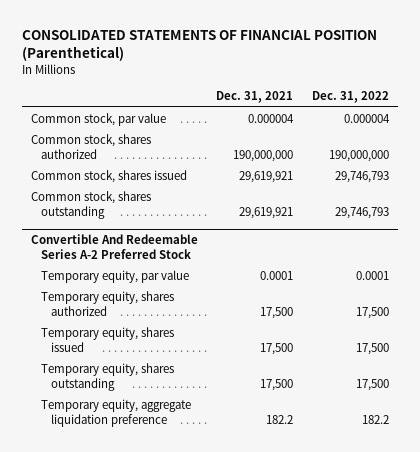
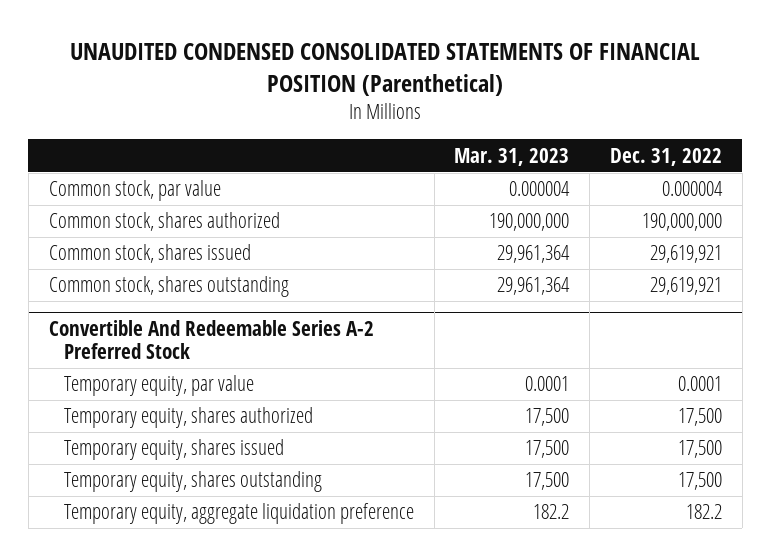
[21,29,377,62] CONSOLIDATED STATEMENTS OF FINANCIAL POSITION (Parenthetical) -> [70,42,701,96] UNAUDITED CONDENSED CONSOLIDATED STATEMENTS OF FINANCIAL POSITION (Parenthetical)
[216,91,294,104] Dec. 31, 2021 -> none
none -> [454,147,570,166] Mar. 31, 2023
[334,170,389,183] 29,746,793 -> [650,245,723,264] 29,619,921
[334,206,389,219] 29,746,793 -> [650,277,723,296] 29,619,921

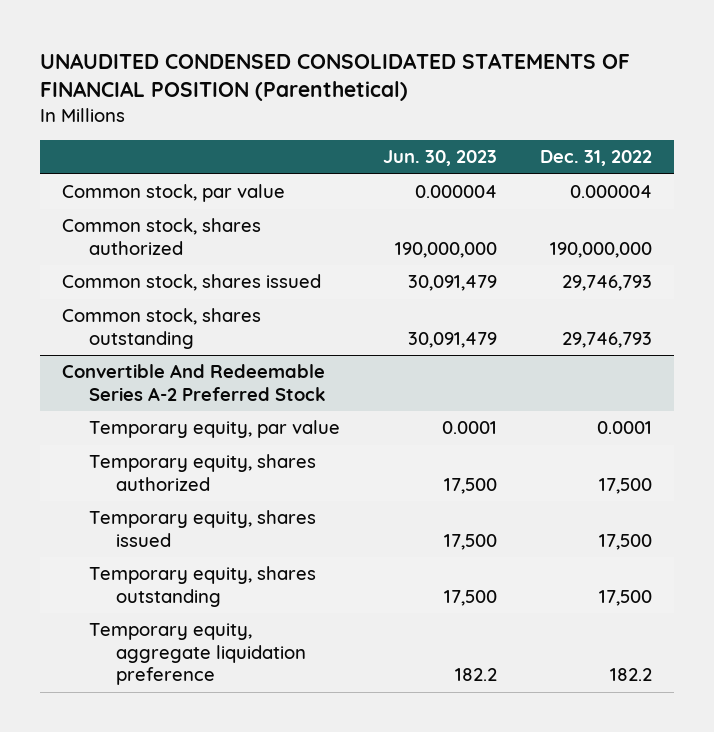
[454,147,570,166] Mar. 31, 2023 -> none
none -> [383,150,498,167] Jun. 30, 2023
[650,245,723,264] 29,619,921 -> [562,275,653,292] 29,746,793
[650,277,723,296] 29,619,921 -> [562,331,653,348] 29,746,793

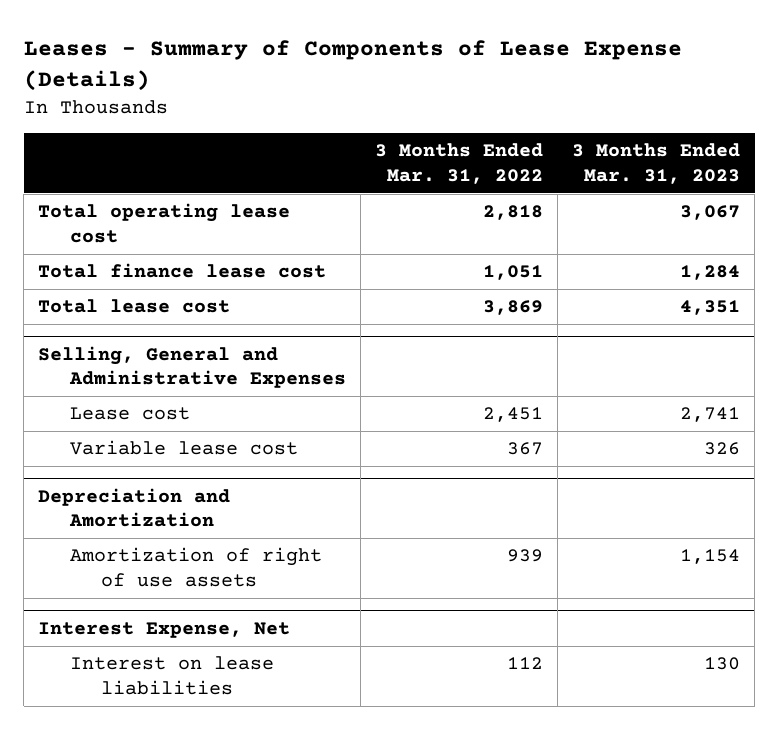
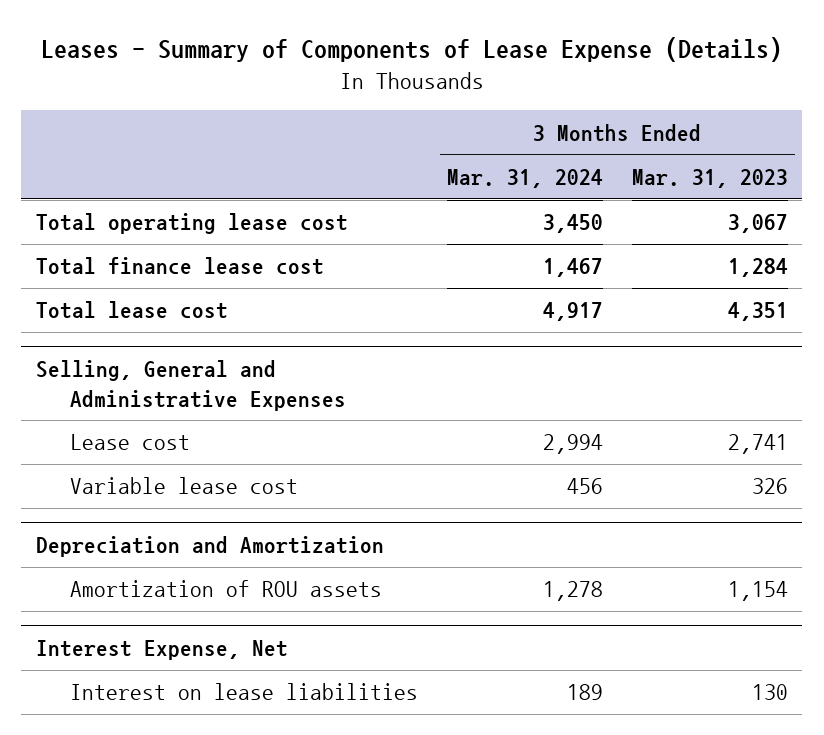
[375,143,544,184] 3 Months Ended Mar. 31, 2022 -> none
none -> [446,168,603,188] Mar. 31, 2024
[69,547,322,587] Amortization of right of use assets -> [69,580,382,598] Amortization of ROU assets

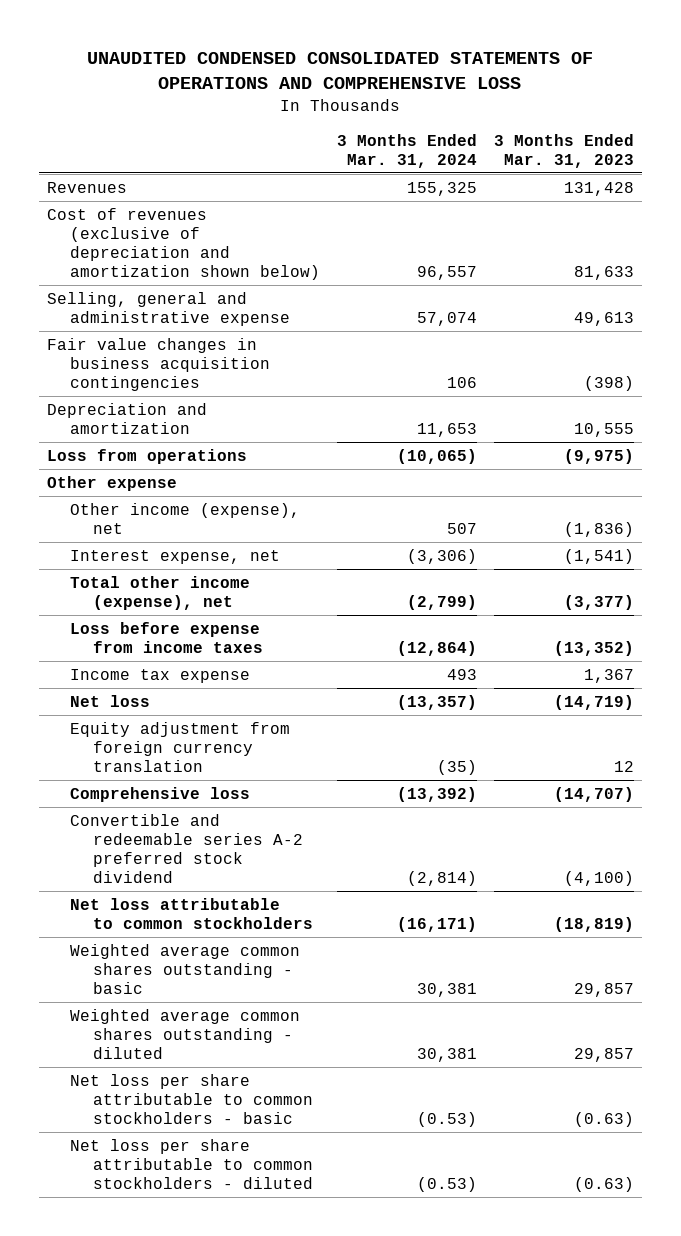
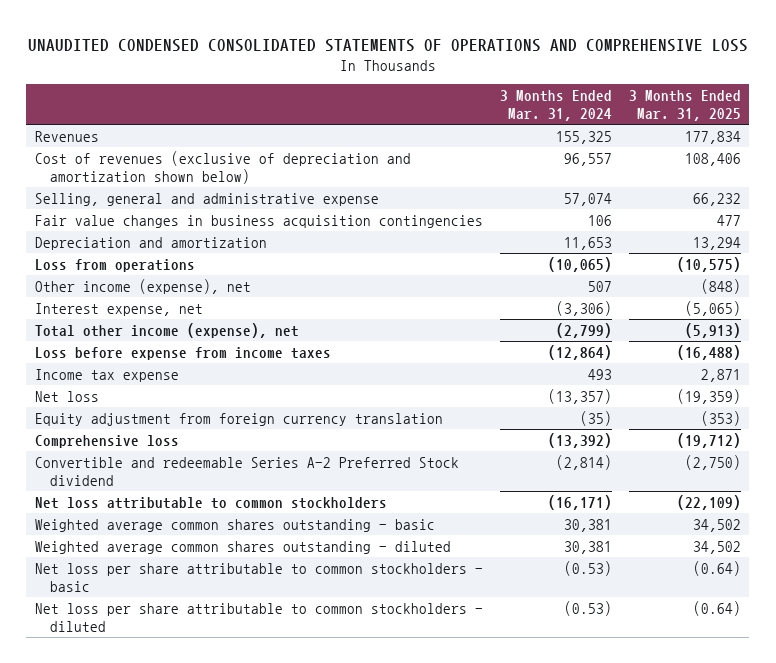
[493,133,634,168] 3 Months Ended Mar. 31, 2023 -> none
none -> [628,90,741,122] 3 Months Ended Mar. 31, 2025
[47,475,178,491] Other expense -> none
[70,813,303,883] Convertible and redeemable series A-2 preferred stock dividend -> [34,456,459,486] Convertible and redeemable Series A-2 Preferred Stock dividend

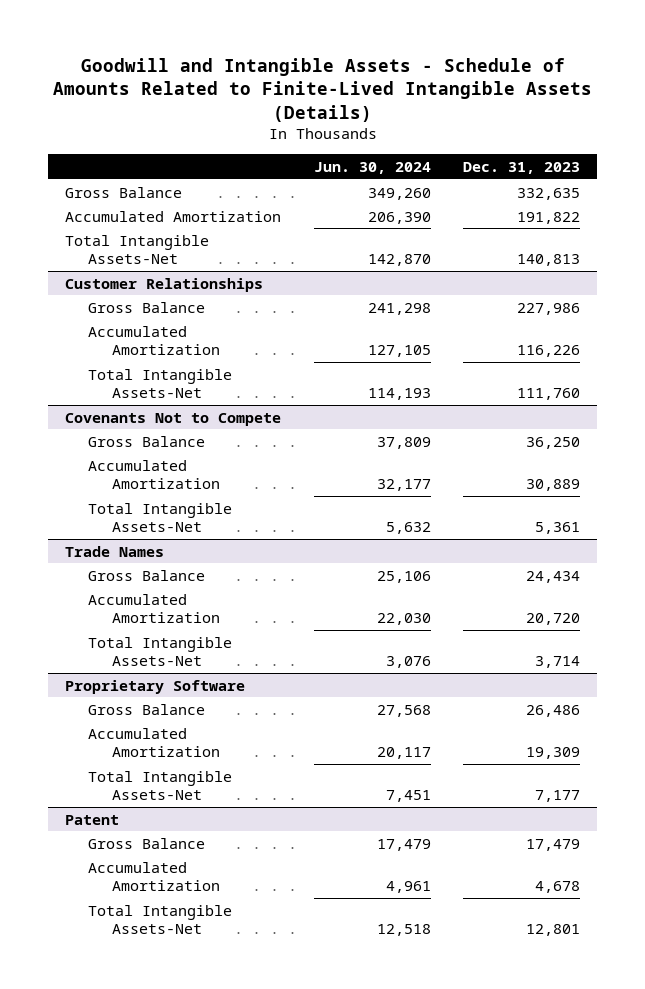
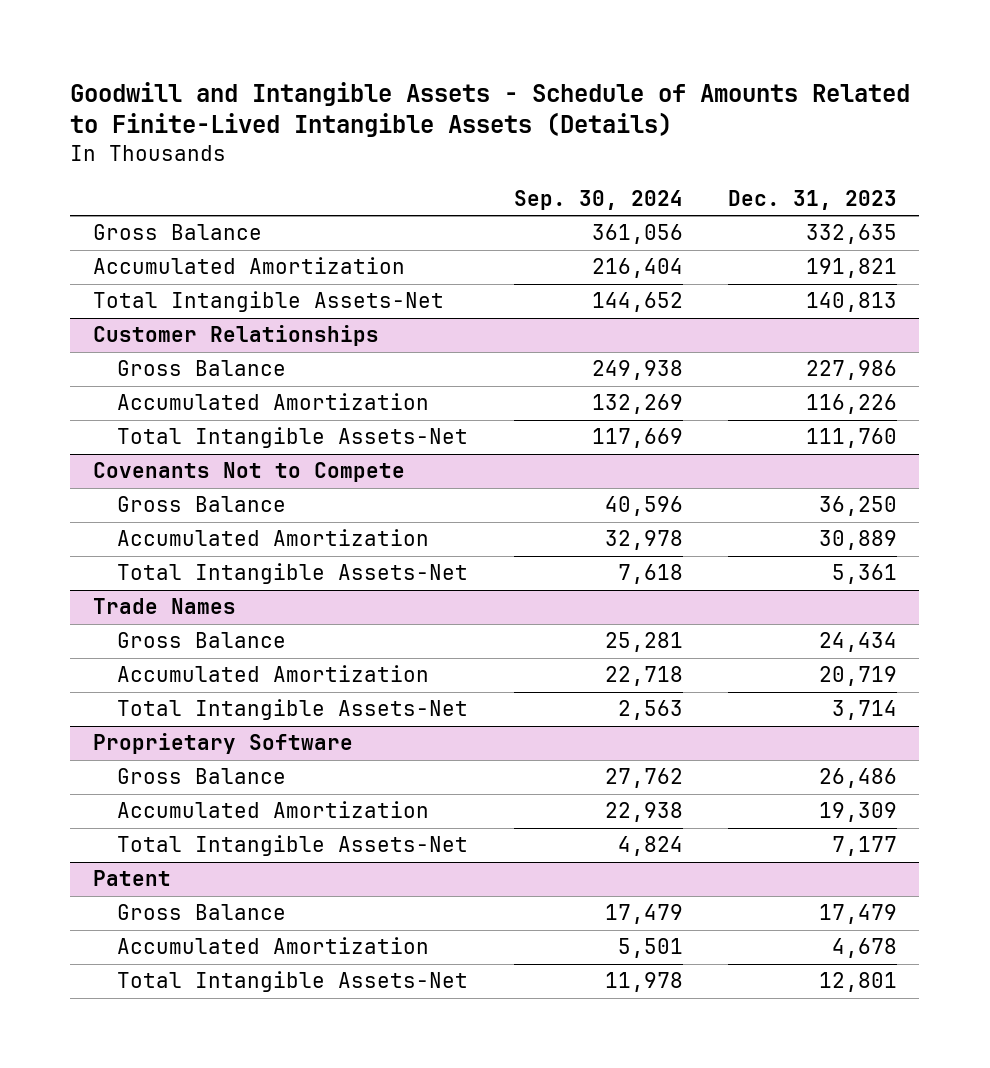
[313,161,431,174] Jun. 30, 2024 -> none
none -> [513,189,683,210] Sep. 30, 2024
[517,211,581,224] 191,822 -> [805,258,897,279] 191,821
[526,613,581,626] 20,720 -> [818,666,897,687] 20,719

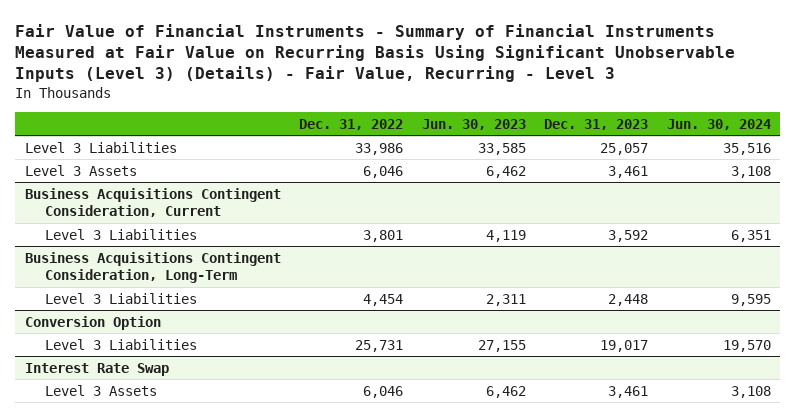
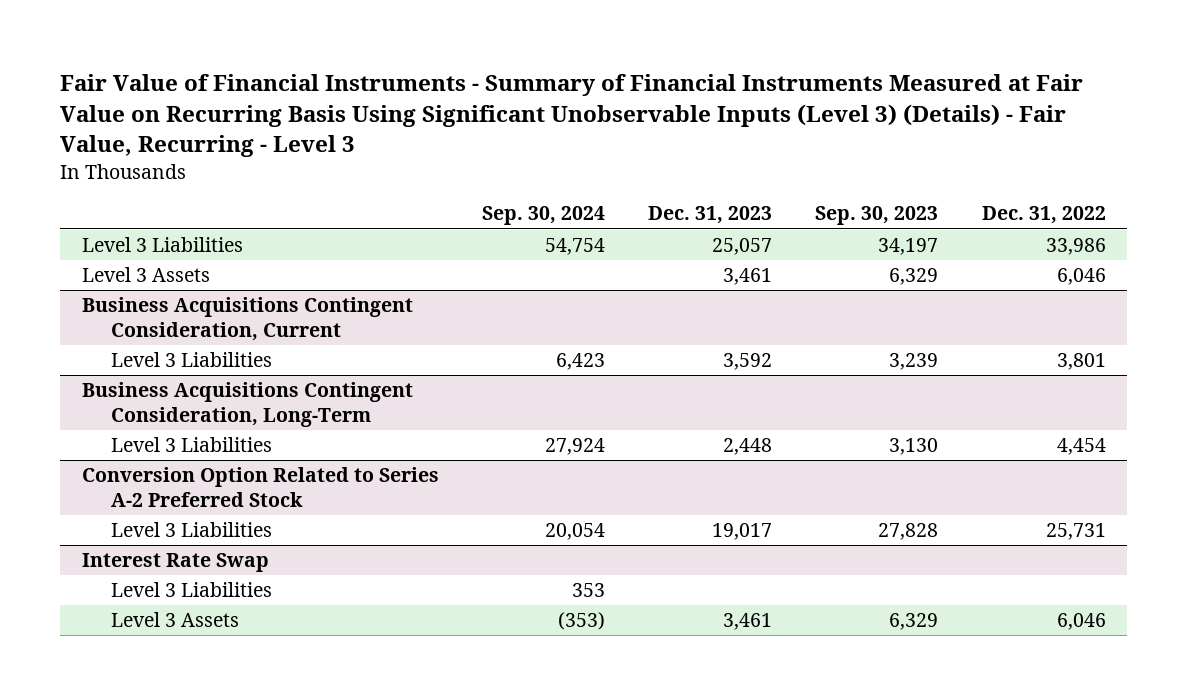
[421,118,526,130] Jun. 30, 2023 -> none
[667,118,772,130] Jun. 30, 2024 -> none
none -> [482,206,606,226] Sep. 30, 2024
none -> [815,206,939,226] Sep. 30, 2023
[24,315,161,330] Conversion Option -> [82,467,440,508] Conversion Option Related to Series A-2 Preferred Stock
none -> [111,582,273,598] Level 3 Liabilities

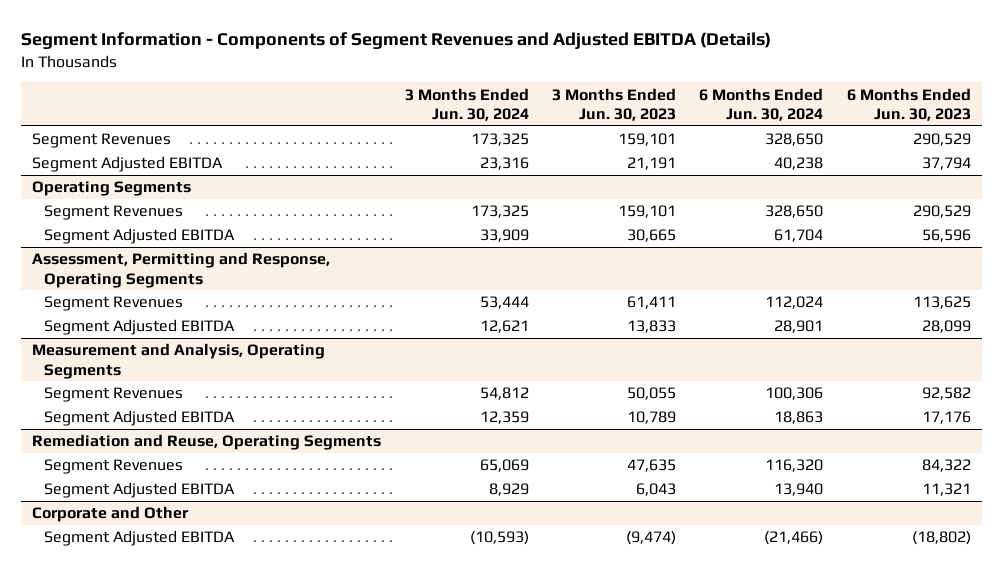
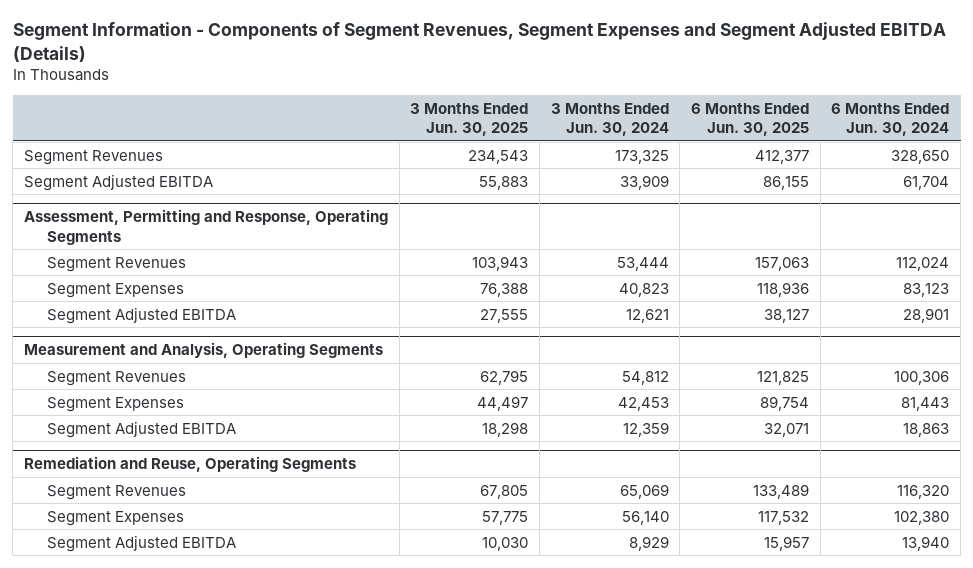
[20,32,771,50] Segment Information - Components of Segment Revenues and Adjusted EBITDA (Details) -> [12,22,946,62] Segment Information - Components of Segment Revenues, Segment Expenses and Segment Adjusted EBITDA (Details)
[551,87,676,121] 3 Months Ended Jun. 30, 2023 -> none
[846,87,971,121] 6 Months Ended Jun. 30, 2023 -> none
none -> [410,102,529,136] 3 Months Ended Jun. 30, 2025
none -> [691,102,810,136] 6 Months Ended Jun. 30, 2025
[32,156,224,173] Segment Adjusted EBITDA -> none
[32,181,192,197] Operating Segments -> none
[43,205,183,221] Segment Revenues -> none
none -> [47,282,185,298] Segment Expenses
none -> [47,396,185,412] Segment Expenses
none -> [47,510,185,526] Segment Expenses
[32,506,190,523] Corporate and Other -> none
[43,530,235,547] Segment Adjusted EBITDA -> none

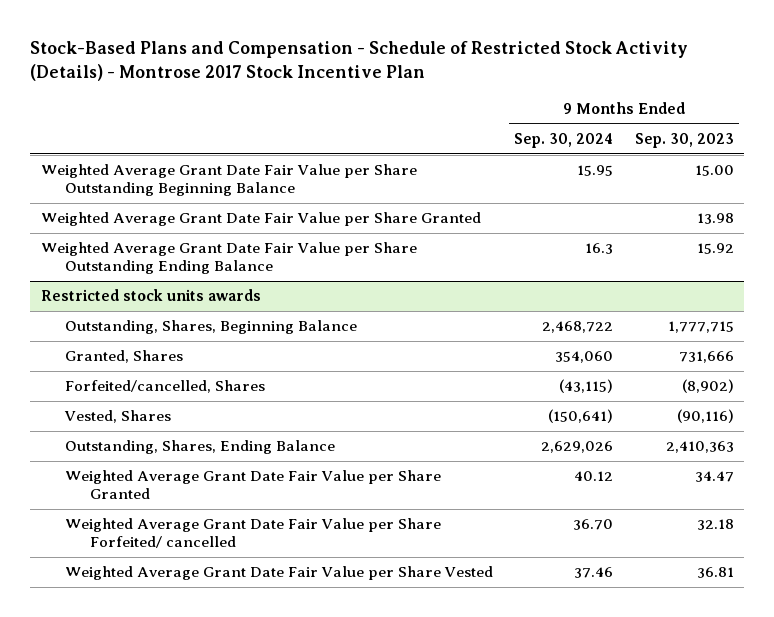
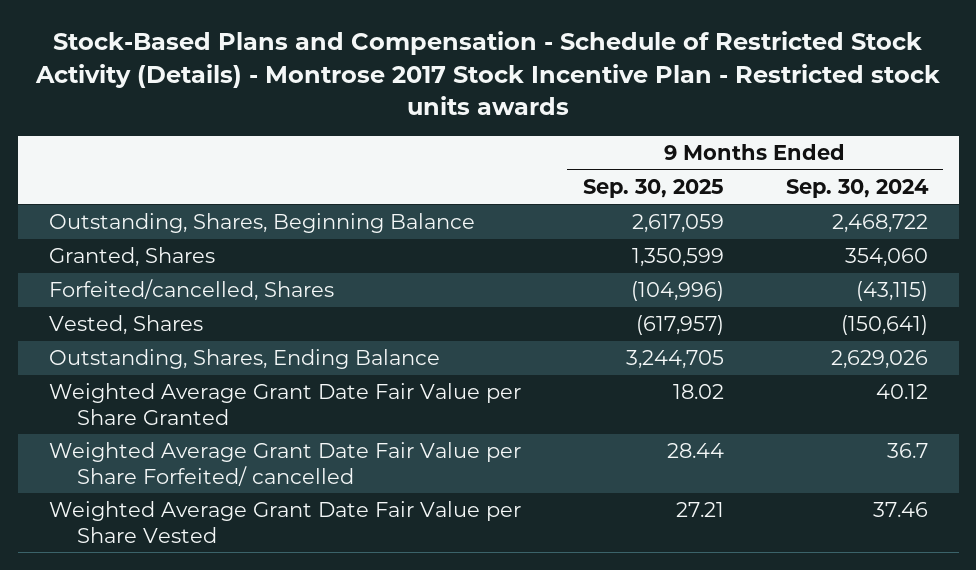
[30,41,689,81] Stock-Based Plans and Compensation - Schedule of Restricted Stock Activity (Details) - Montrose 2017 Stock Incentive Plan -> [35,31,941,116] Stock-Based Plans and Compensation - Schedule of Restricted Stock Activity (Details) - Montrose 2017 Stock Incentive Plan - Restricted stock units awards
[634,132,734,148] Sep. 30, 2023 -> none
none -> [582,179,724,199] Sep. 30, 2025
[40,164,417,197] Weighted Average Grant Date Fair Value per Share Outstanding Beginning Balance -> none
[40,212,481,227] Weighted Average Grant Date Fair Value per Share Granted -> none
[40,242,417,275] Weighted Average Grant Date Fair Value per Share Outstanding Ending Balance -> none
[40,289,261,302] Restricted stock units awards -> none
[573,519,614,531] 36.70 -> [886,443,928,459] 36.7

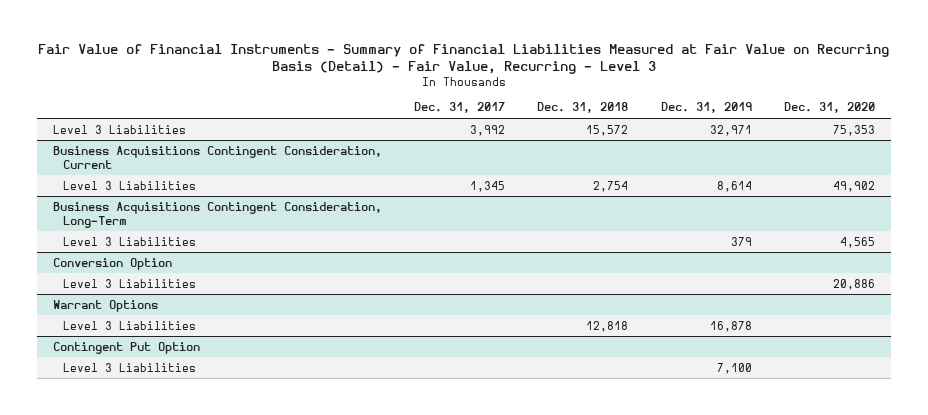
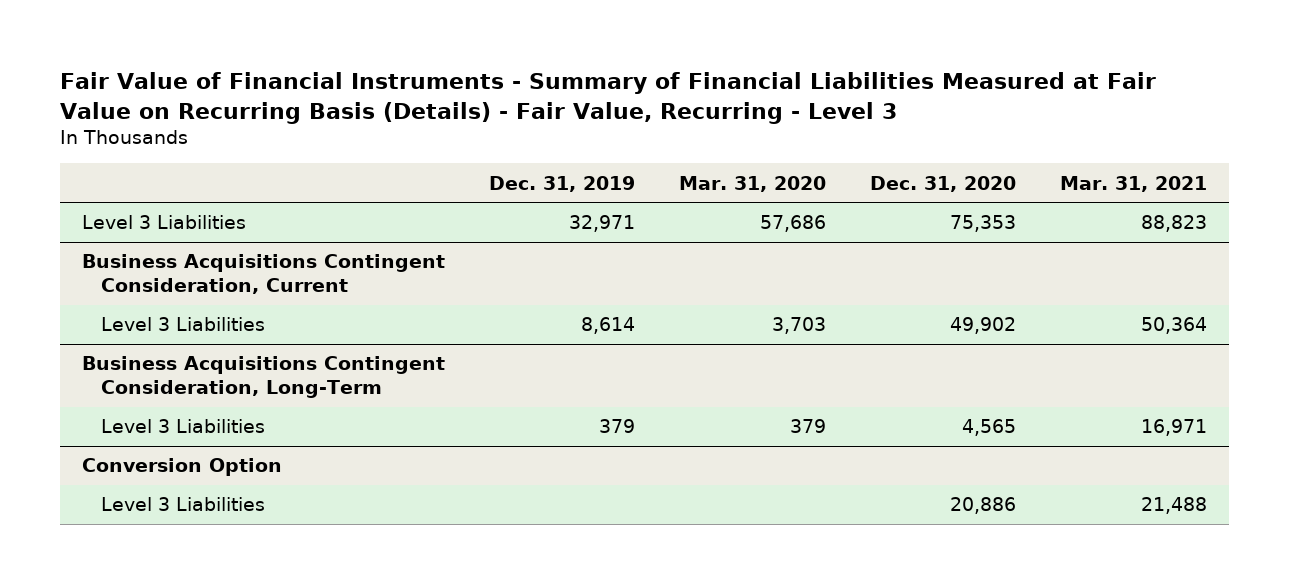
[37,44,889,75] Fair Value of Financial Instruments - Summary of Financial Liabilities Measured at Fair Value on Recurring Basis (Detail) - Fair Value, Recurring - Level 3 -> [59,72,1156,124] Fair Value of Financial Instruments - Summary of Financial Liabilities Measured at Fair Value on Recurring Basis (Details) - Fair Value, Recurring - Level 3
[414,102,506,114] Dec. 31, 2017 -> none
[537,102,629,114] Dec. 31, 2018 -> none
none -> [679,175,827,192] Mar. 31, 2020
none -> [1060,175,1208,192] Mar. 31, 2021
[53,299,159,312] Warrant Options -> none
[62,320,196,330] Level 3 Liabilities -> none
[53,341,201,354] Contingent Put Option -> none
[62,362,196,372] Level 3 Liabilities -> none

